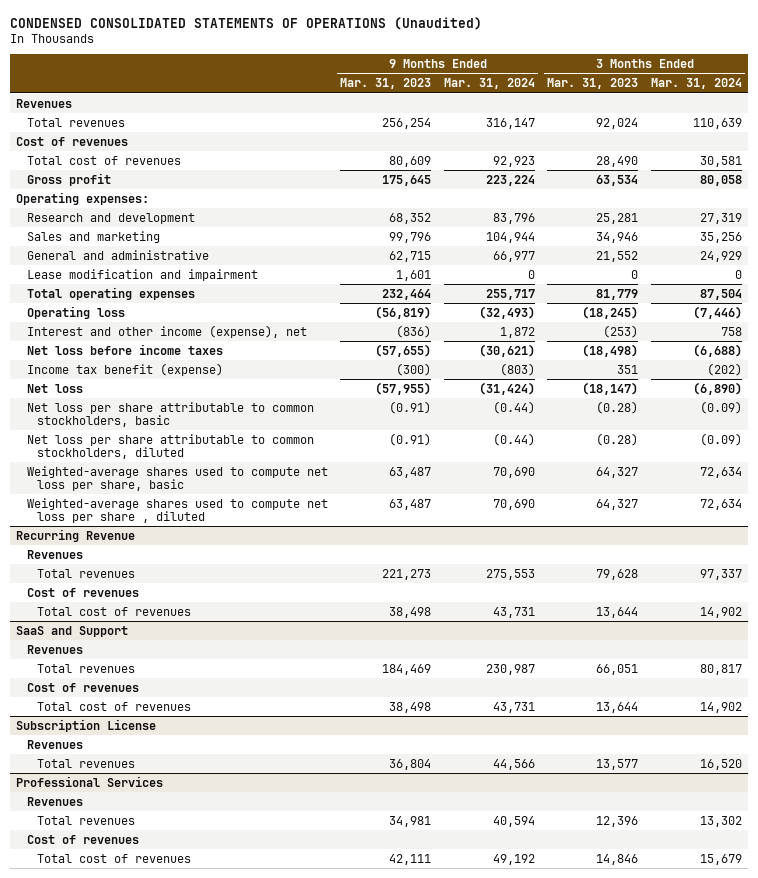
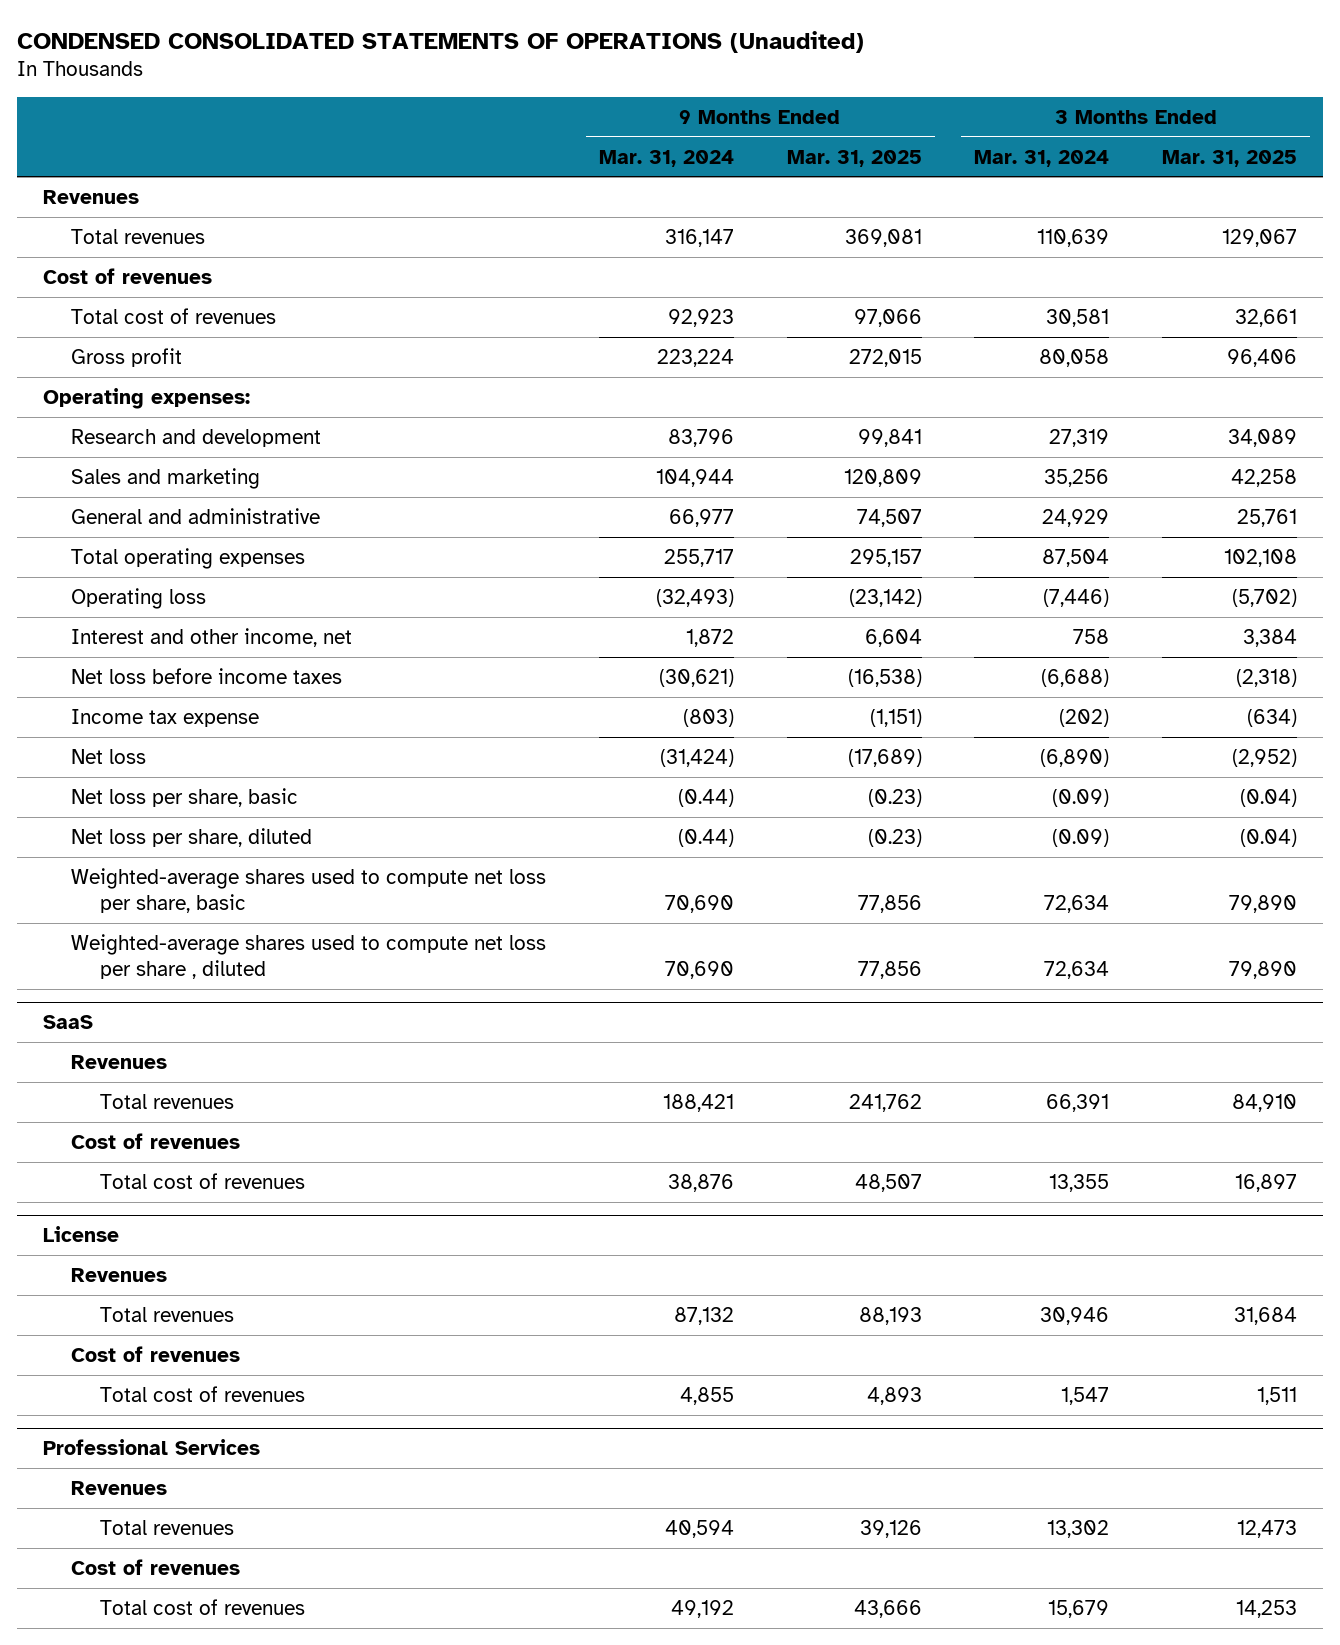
[340,78,432,90] Mar. 31, 2023 -> none
[547,78,639,90] Mar. 31, 2023 -> none
none -> [786,149,922,167] Mar. 31, 2025
none -> [1161,149,1297,167] Mar. 31, 2025
[26,268,258,281] Lease modification and impairment -> none
[26,324,307,338] Interest and other income (expense), net -> [71,627,353,647] Interest and other income, net
[26,362,223,376] Income tax benefit (expense) -> [71,708,260,727] Income tax expense
[26,401,314,428] Net loss per share attributable to common stockholders, basic -> [71,787,299,807] Net loss per share, basic
[26,433,314,460] Net loss per share attributable to common stockholders, diluted -> [71,827,313,847] Net loss per share, diluted
[16,528,136,542] Recurring Revenue -> none
none -> [43,1014,94,1029] SaaS
[485,568,535,580] 275,553 -> [663,1093,735,1112] 188,421
[699,568,742,580] 97,337 -> [1046,1093,1110,1112] 66,391
[16,625,129,637] SaaS and Support -> none
[492,606,535,618] 43,731 -> [668,1173,735,1192] 38,876
[699,606,742,618] 14,902 -> [1049,1173,1110,1192] 13,355
none -> [43,1225,120,1242] License
[485,663,535,675] 230,987 -> [674,1306,735,1325] 87,132
[699,663,742,675] 80,817 -> [1040,1306,1110,1325] 30,946
[16,718,157,732] Subscription License -> none
[26,739,83,749] Revenues -> none
[37,758,136,768] Total revenues -> none
[492,701,535,713] 43,731 -> [680,1386,735,1405] 4,855
[699,701,742,713] 14,902 -> [1061,1386,1110,1405] 1,547

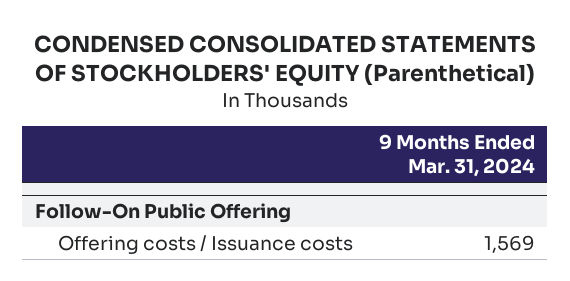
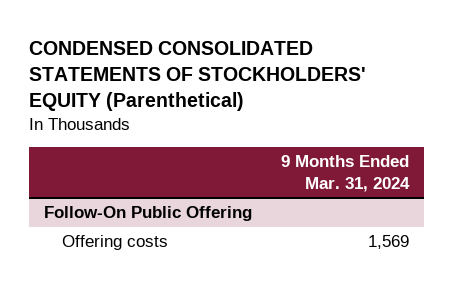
[58,235,354,255] Offering costs / Issuance costs -> [62,235,169,251] Offering costs

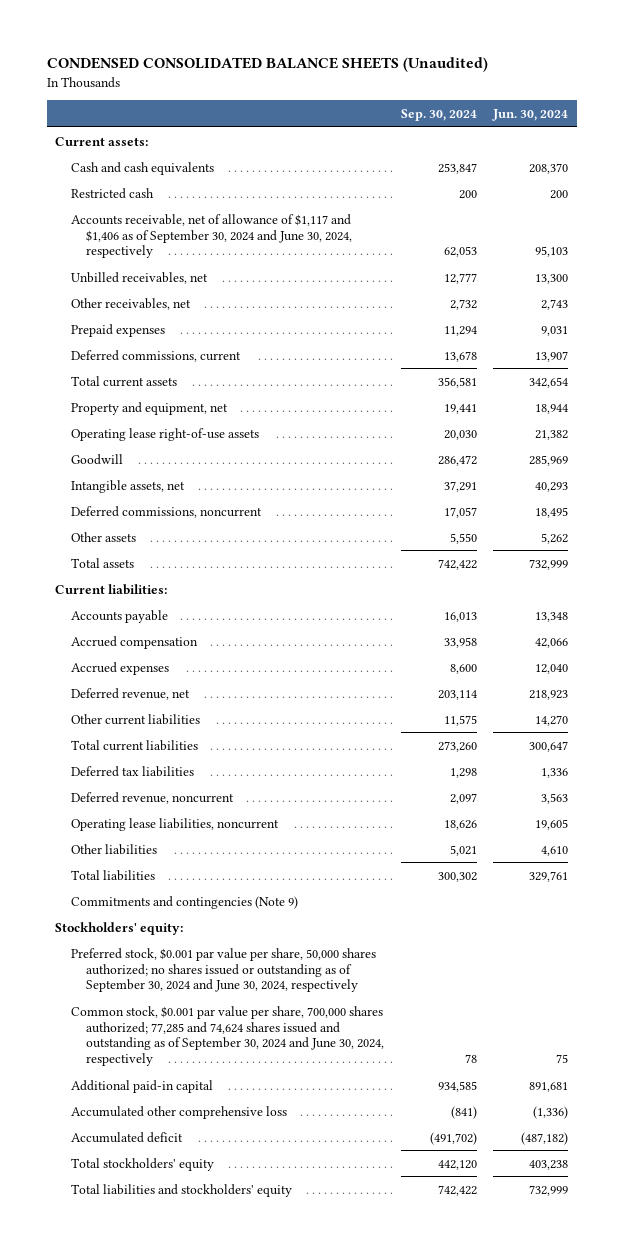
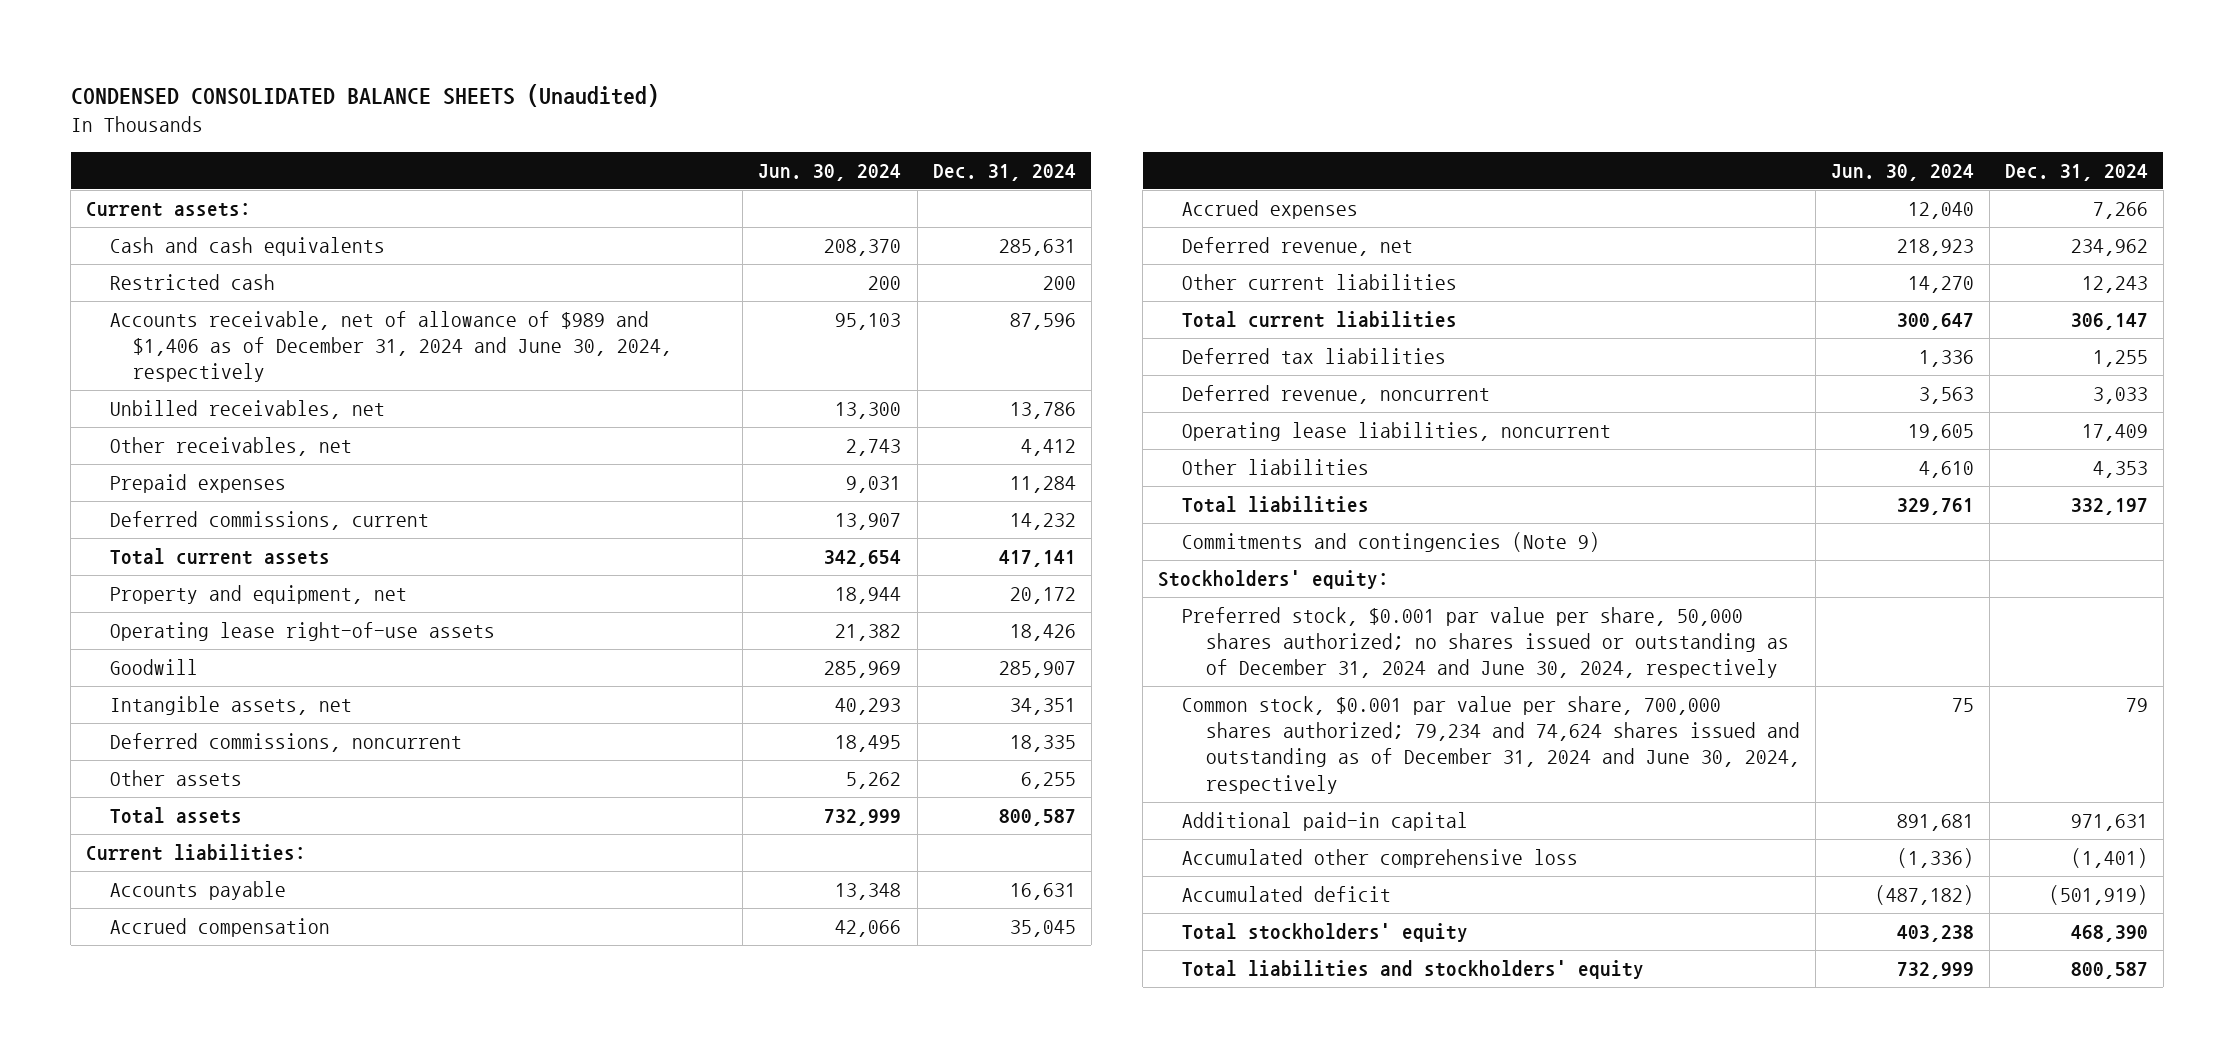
[400,108,477,121] Sep. 30, 2024 -> none
none -> [932,163,1076,181] Dec. 31, 2024
[70,213,353,259] Accounts receivable, net of allowance of $1,117 and $1,406 as of September 30, 2024 and June 30, 2024, respectively -> [109,311,673,383] Accounts receivable, net of allowance of $989 and $1,406 as of December 31, 2024 and June 30, 2024, respectively
[70,947,376,993] Preferred stock, $0.001 par value per share, 50,000 shares authorized; no shares issued or outstanding as of September 30, 2024 and June 30, 2024, respectively -> [1182,607,1789,679] Preferred stock, $0.001 par value per share, 50,000 shares authorized; no shares issued or outstanding as of December 31, 2024 and June 30, 2024, respectively
[70,1005,385,1067] Common stock, $0.001 par value per share, 700,000 shares authorized; 77,285 and 74,624 shares issued and outstanding as of September 30, 2024 and June 30, 2024, respectively -> [1182,696,1800,794] Common stock, $0.001 par value per share, 700,000 shares authorized; 79,234 and 74,624 shares issued and outstanding as of December 31, 2024 and June 30, 2024, respectively

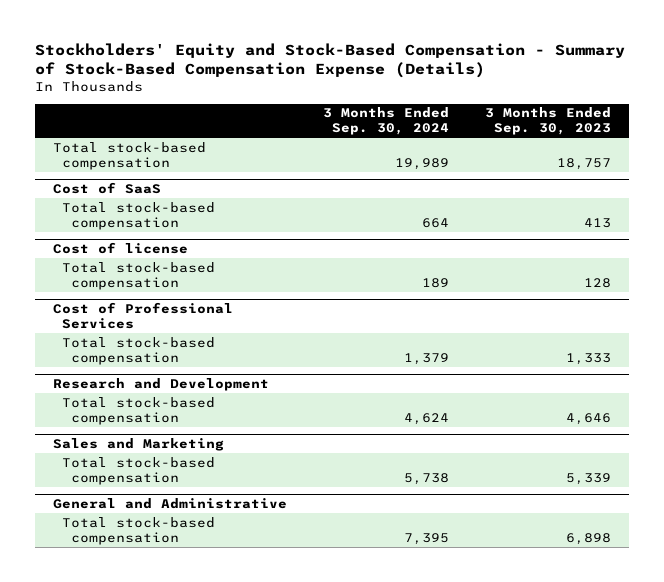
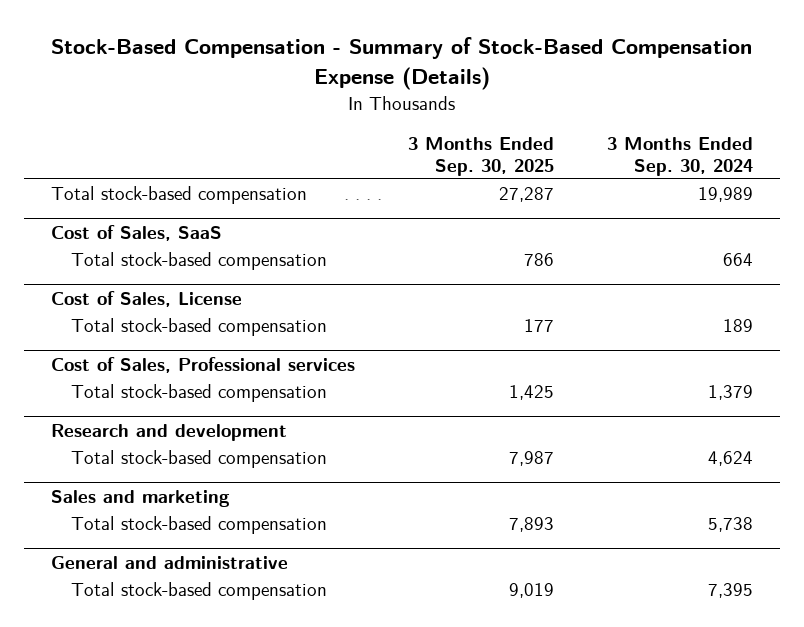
[35,42,626,79] Stockholders' Equity and Stock-Based Compensation - Summary of Stock-Based Compensation Expense (Details) -> [51,37,753,91] Stock-Based Compensation - Summary of Stock-Based Compensation Expense (Details)
[485,107,612,136] 3 Months Ended Sep. 30, 2023 -> none
none -> [408,136,555,176] 3 Months Ended Sep. 30, 2025
[53,182,162,195] Cost of SaaS -> [50,224,222,241] Cost of Sales, SaaS
[53,242,189,255] Cost of license -> [50,290,242,307] Cost of Sales, License
[53,302,234,330] Cost of Professional Services -> [50,356,355,373] Cost of Sales, Professional services
[53,378,270,392] Research and Development -> [50,423,287,441] Research and development
[53,438,225,452] Sales and Marketing -> [50,489,230,507] Sales and marketing
[53,498,288,510] General and Administrative -> [50,555,288,569] General and administrative

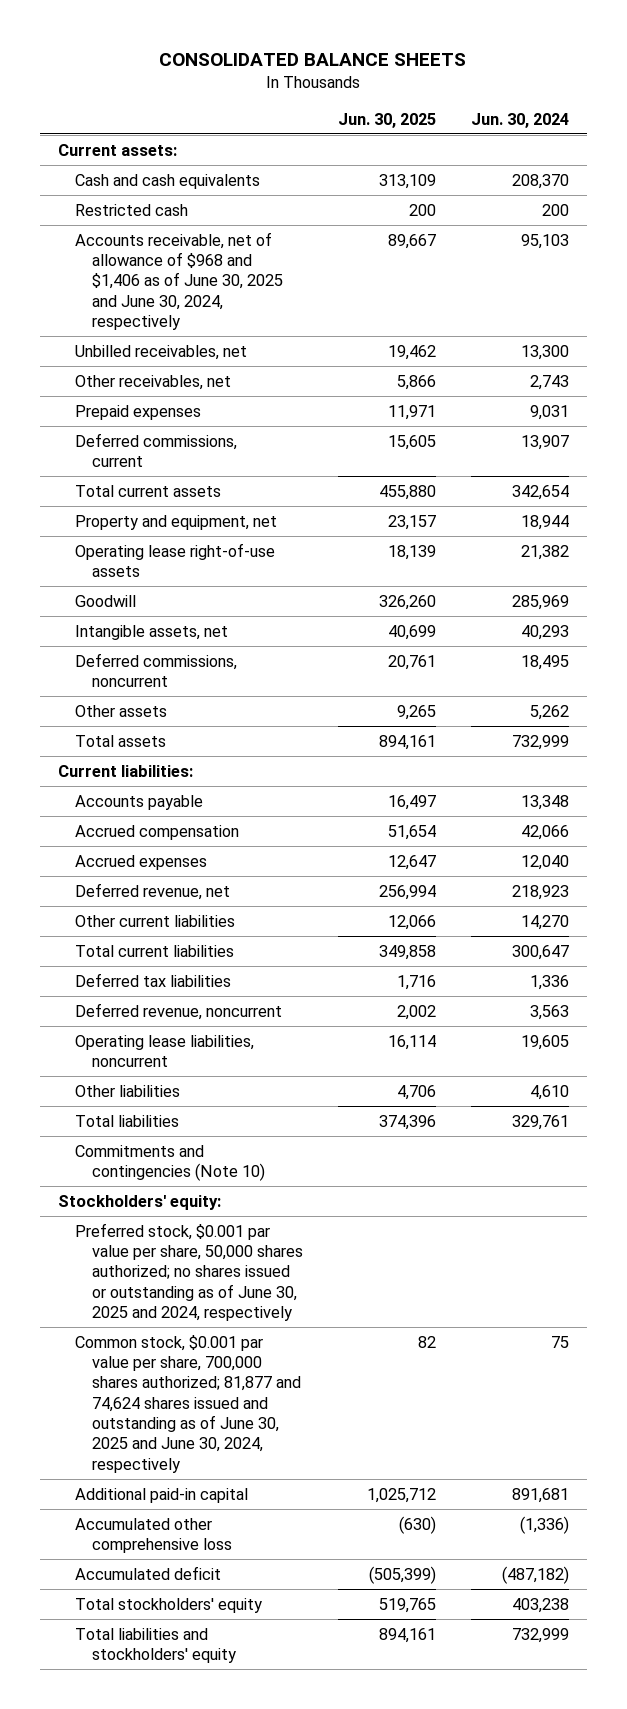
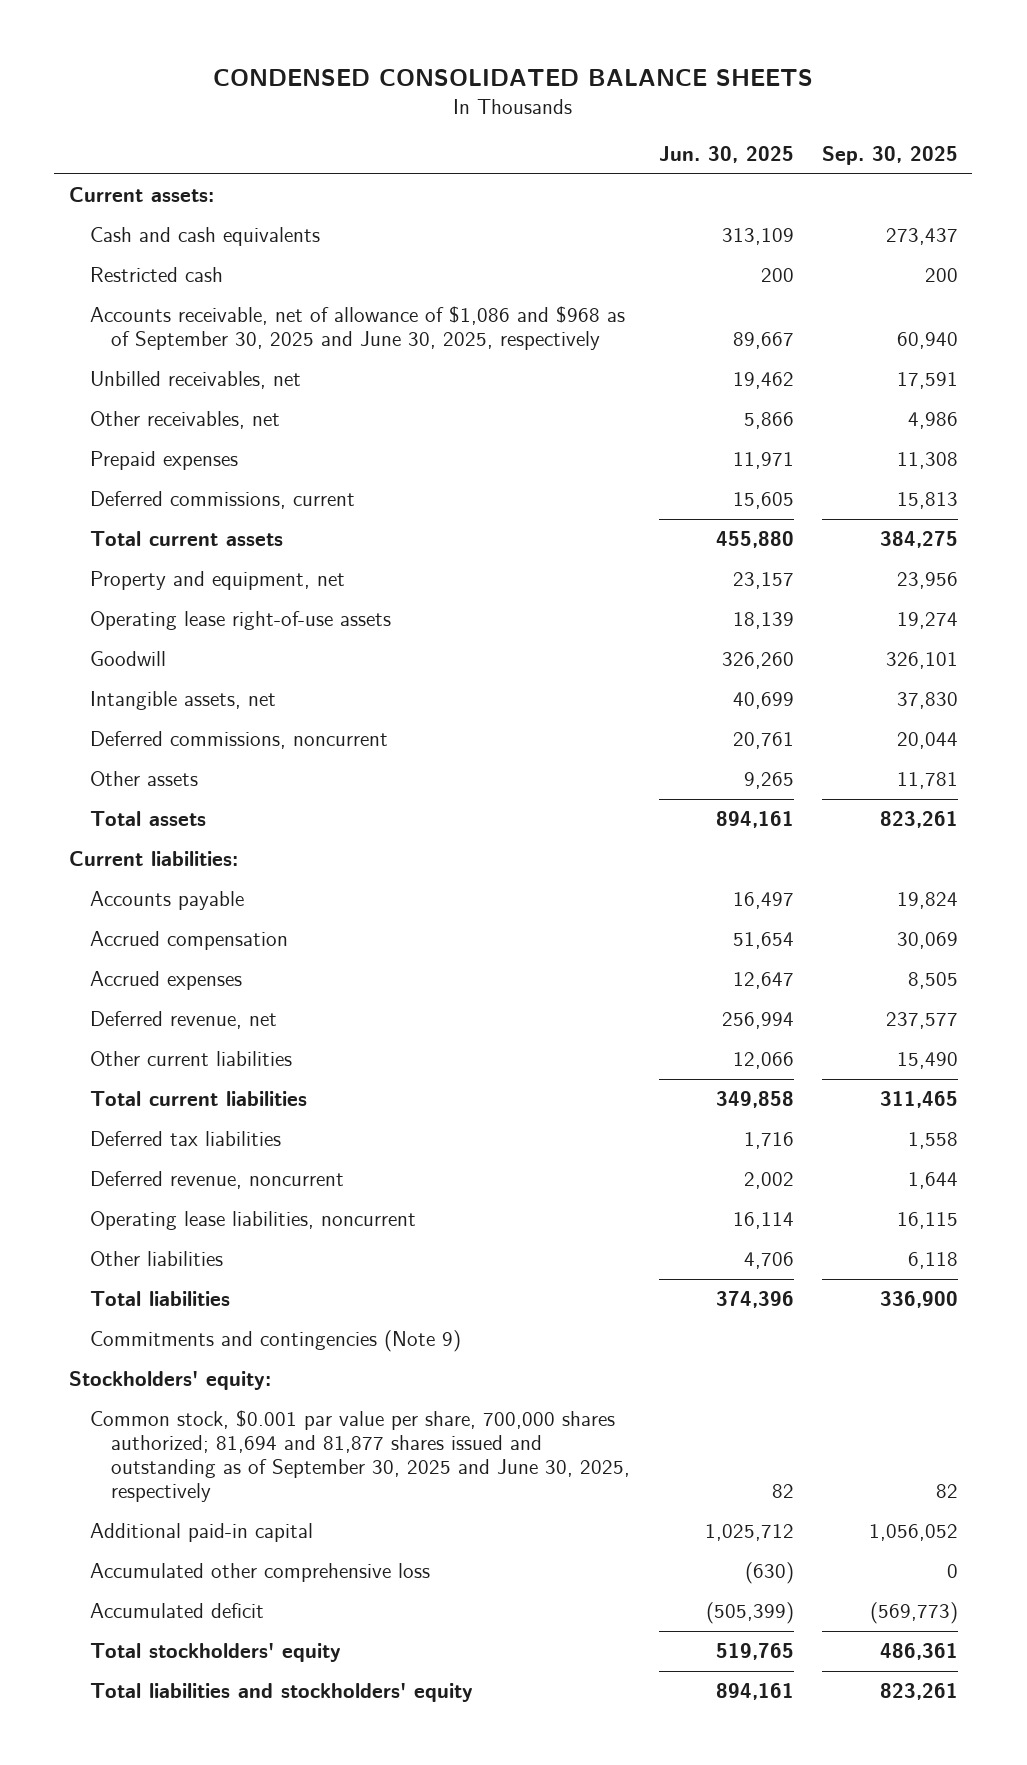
[159,52,467,66] CONSOLIDATED BALANCE SHEETS -> [213,69,814,87] CONDENSED CONSOLIDATED BALANCE SHEETS
[471,112,570,128] Jun. 30, 2024 -> none
none -> [822,145,959,165] Sep. 30, 2025
[74,231,283,330] Accounts receivable, net of allowance of $968 and $1,406 as of June 30, 2025 and June 30, 2024, respectively -> [89,305,625,350] Accounts receivable, net of allowance of $1,086 and $968 as of September 30, 2025 and June 30, 2025, respectively
[74,1144,265,1182] Commitments and contingencies (Note 10) -> [89,1329,461,1352] Commitments and contingencies (Note 9)
[74,1222,303,1321] Preferred stock, $0.001 par value per share, 50,000 shares authorized; no shares issued or outstanding as of June 30, 2025 and 2024, respectively -> none
[74,1334,301,1473] Common stock, $0.001 par value per share, 700,000 shares authorized; 81,877 and 74,624 shares issued and outstanding as of June 30, 2025 and June 30, 2024, respectively -> [89,1409,631,1502] Common stock, $0.001 par value per share, 700,000 shares authorized; 81,694 and 81,877 shares issued and outstanding as of September 30, 2025 and June 30, 2025, respectively

